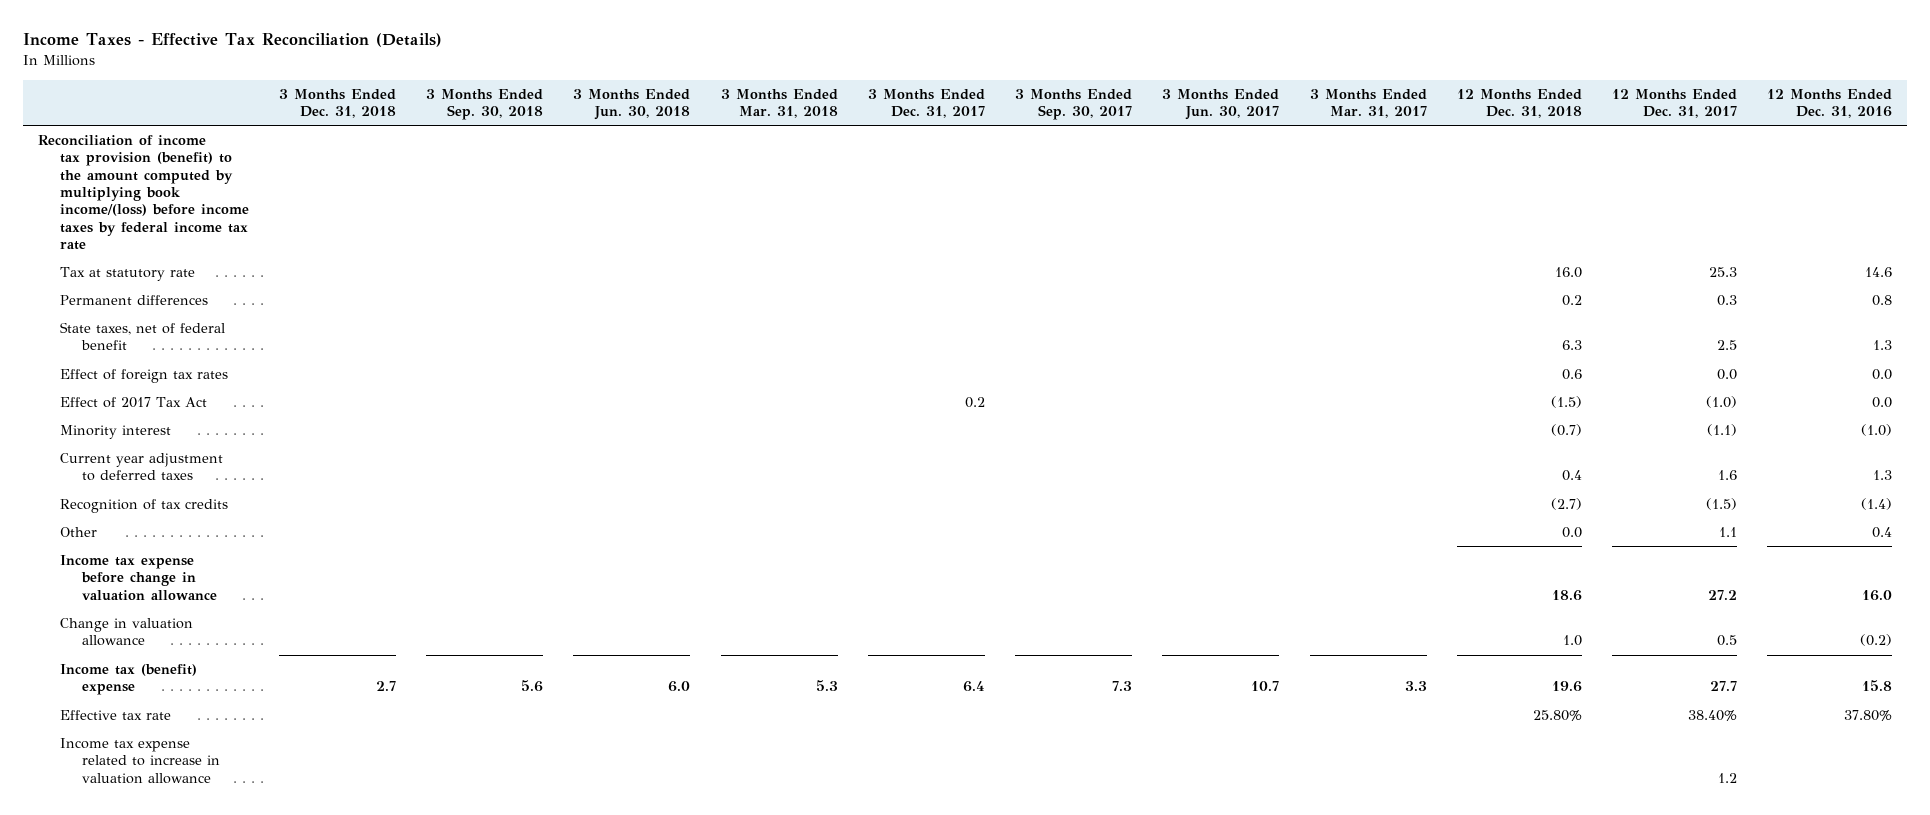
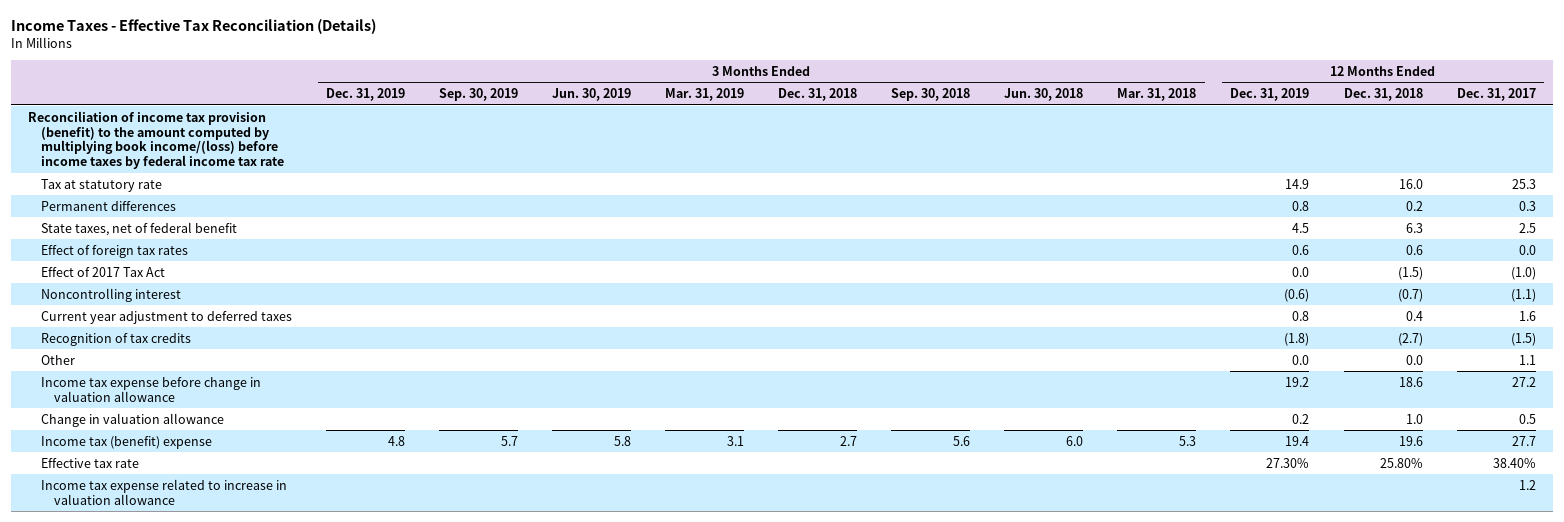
[867,88,985,119] 3 Months Ended Dec. 31, 2017 -> none
[1015,88,1133,121] 3 Months Ended Sep. 30, 2017 -> none
[1162,88,1280,121] 3 Months Ended Jun. 30, 2017 -> none
[1309,88,1427,119] 3 Months Ended Mar. 31, 2017 -> none
[1767,88,1893,119] 12 Months Ended Dec. 31, 2016 -> none
none -> [326,88,406,102] Dec. 31, 2019
none -> [439,88,519,102] Sep. 30, 2019
none -> [552,88,632,102] Jun. 30, 2019
none -> [665,88,745,102] Mar. 31, 2019
none -> [1230,88,1310,102] Dec. 31, 2019
[59,425,171,440] Minority interest -> [41,287,182,302] Noncontrolling interest

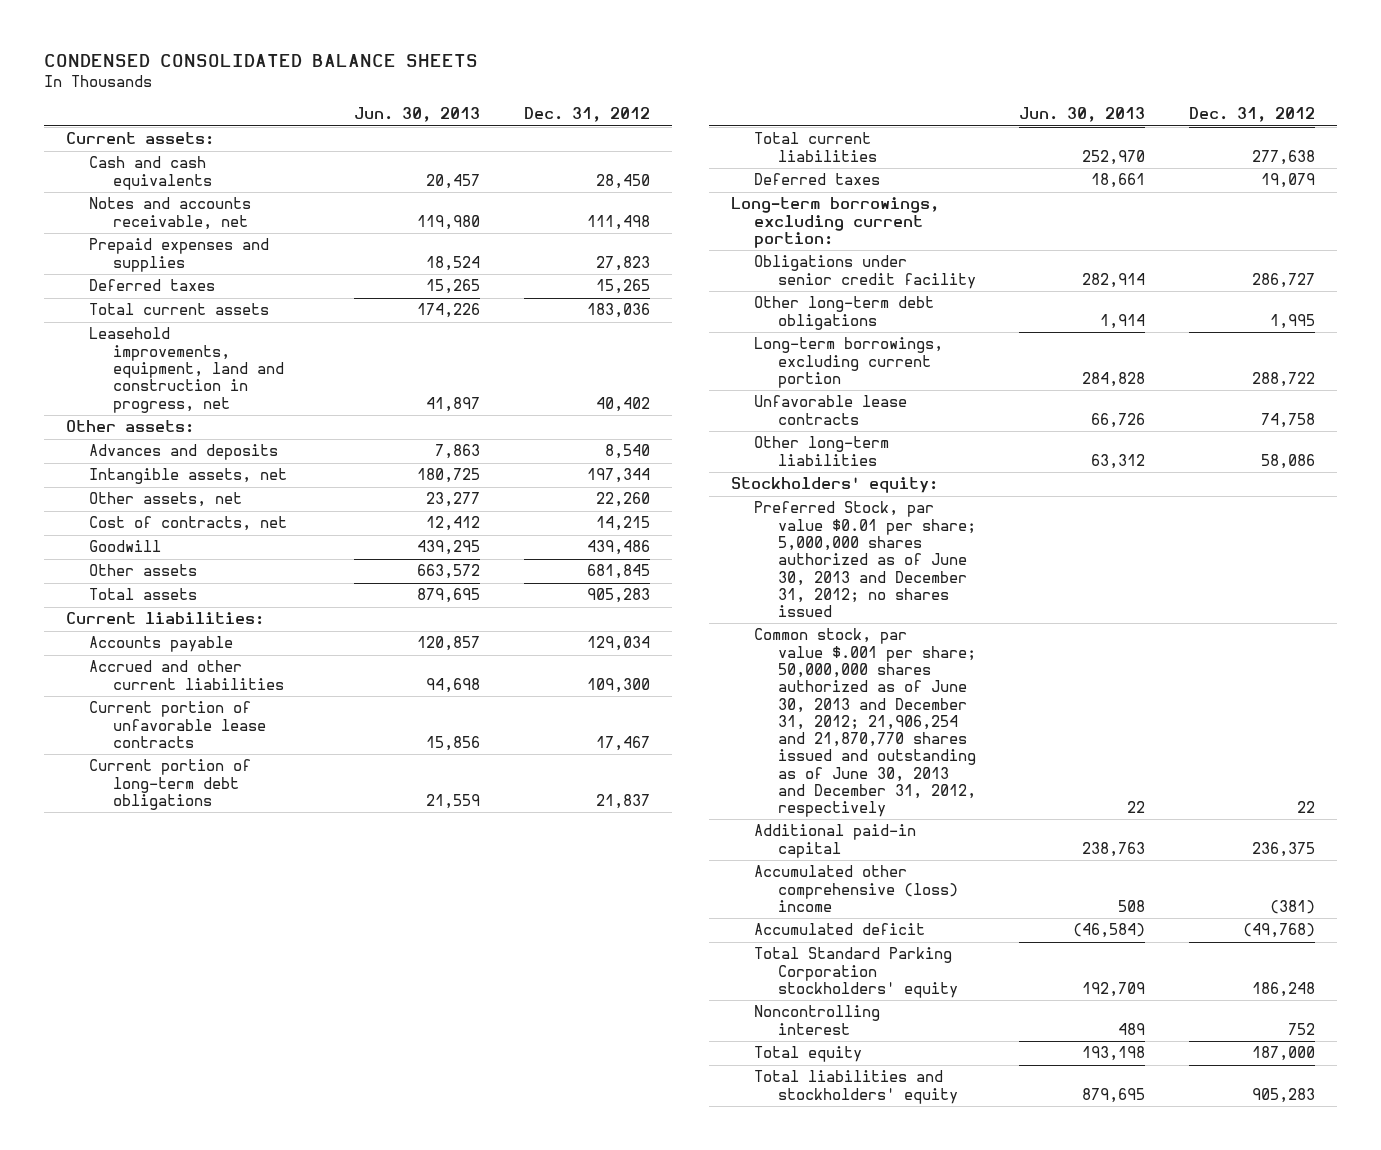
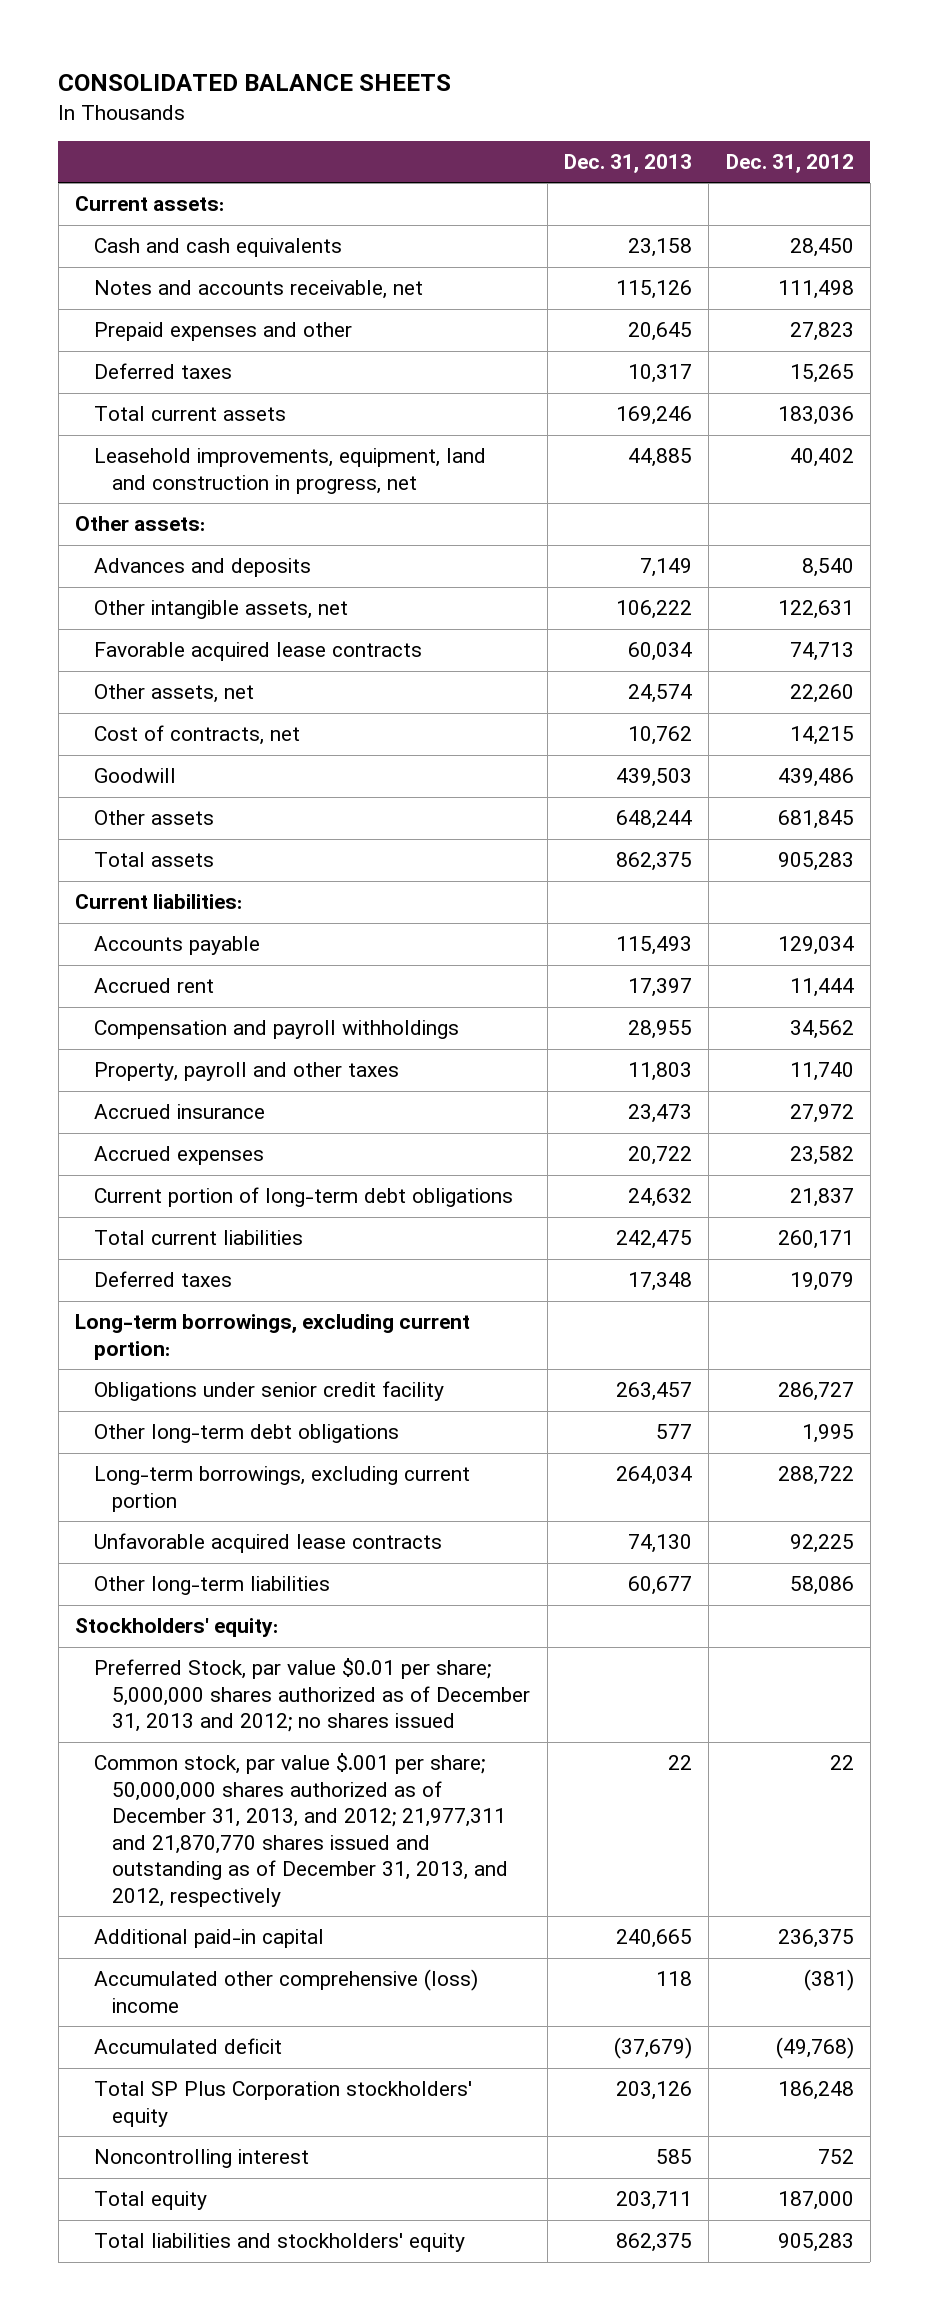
[44,54,479,68] CONDENSED CONSOLIDATED BALANCE SHEETS -> [58,74,452,92] CONSOLIDATED BALANCE SHEETS
[354,107,481,123] Jun. 30, 2013 -> none
none -> [564,154,693,174] Dec. 31, 2013
[89,238,270,272] Prepaid expenses and supplies -> [93,322,352,342] Prepaid expenses and other
[89,468,288,485] Intangible assets, net -> [93,600,348,620] Other intangible assets, net
[587,468,651,484] 197,344 -> [777,600,854,620] 122,631
none -> [93,642,422,662] Favorable acquired lease contracts
[89,660,284,690] Accrued and other current liabilities -> none
[89,701,266,749] Current portion of unfavorable lease contracts -> none
none -> [93,978,214,994] Accrued rent
none -> [93,1020,459,1040] Compensation and payroll withholdings
none -> [93,1062,399,1082] Property, payroll and other taxes
none -> [93,1104,265,1120] Accrued insurance
none -> [93,1146,264,1166] Accrued expenses
[1251,149,1315,165] 277,638 -> [777,1230,854,1250] 260,171
[754,395,908,425] Unfavorable lease contracts -> [93,1533,442,1554] Unfavorable acquired lease contracts
[1260,412,1315,428] 74,758 -> [789,1534,854,1554] 92,225
[754,501,976,618] Preferred Stock, par value $0.01 per share; 5,000,000 shares authorized as of June 30, 2013 and December 31, 2012; no shares issued -> [93,1658,531,1733] Preferred Stock, par value $0.01 per share; 5,000,000 shares authorized as of December 31, 2013 and 2012; no shares issued
[754,628,976,818] Common stock, par value $.001 per share; 50,000,000 shares authorized as of June 30, 2013 and December 31, 2012; 21,906,254 and 21,870,770 shares issued and outstanding as of June 30, 2013 and December 31, 2012, respectively -> [93,1753,509,1907] Common stock, par value $.001 per share; 50,000,000 shares authorized as of December 31, 2013, and 2012; 21,977,311 and 21,870,770 shares issued and outstanding as of December 31, 2013, and 2012, respectively
[754,947,958,999] Total Standard Parking Corporation stockholders' equity -> [93,2081,472,2127] Total SP Plus Corporation stockholders' equity

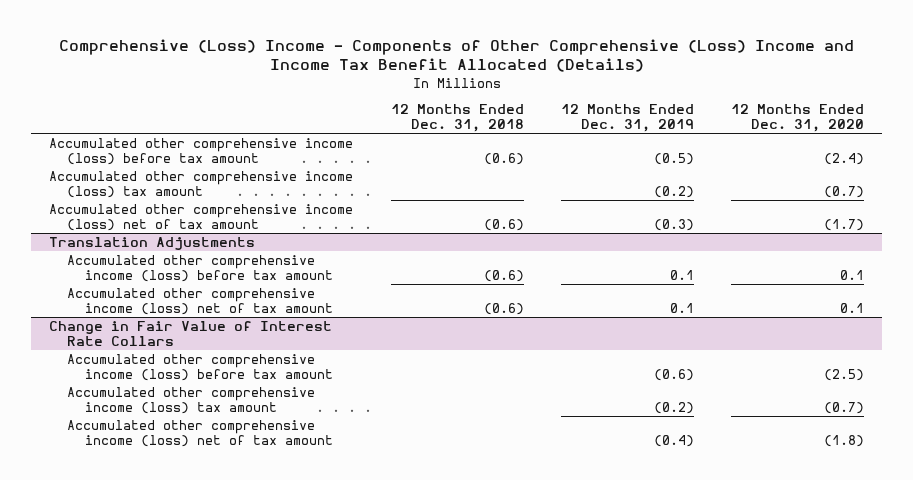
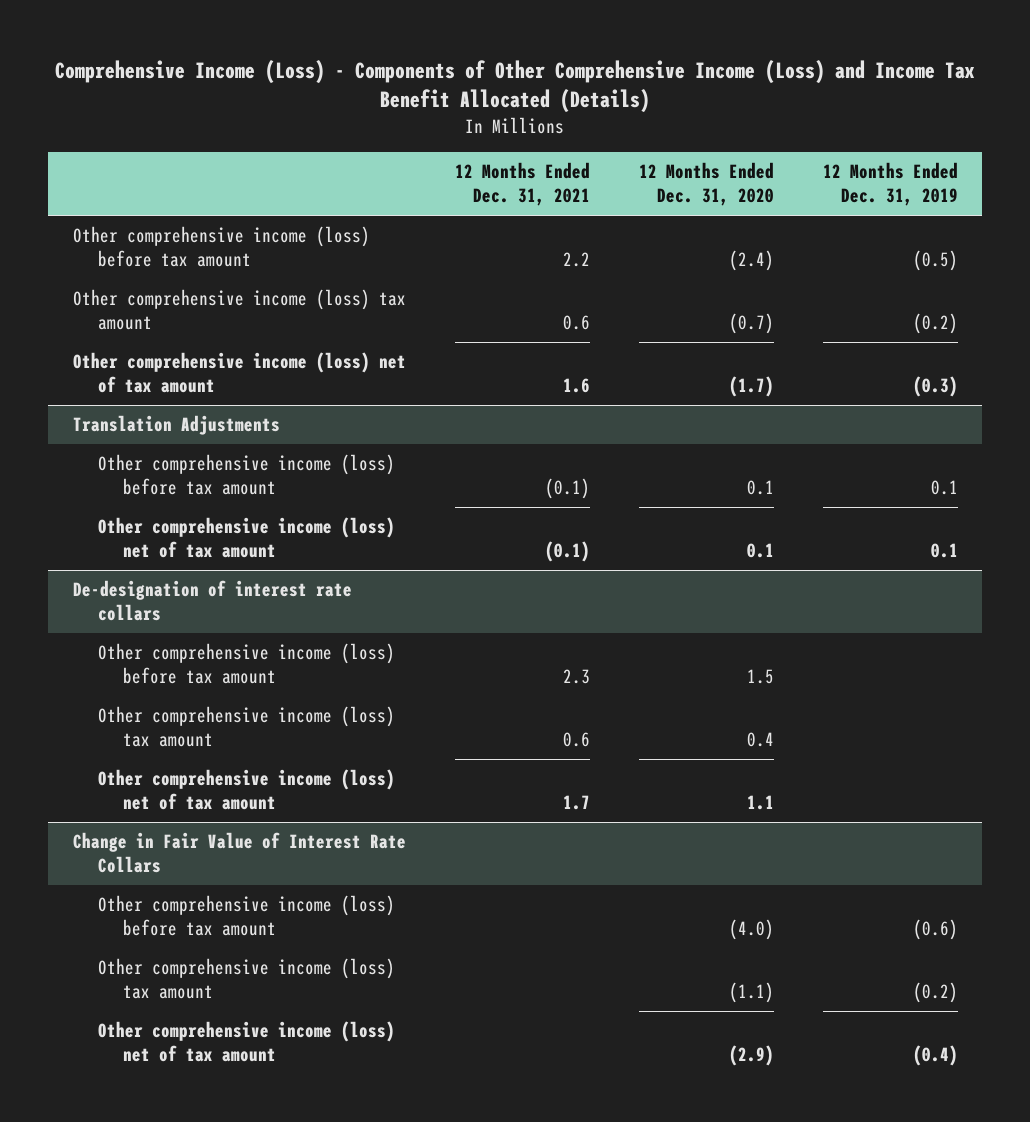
[58,38,854,73] Comprehensive (Loss) Income - Components of Other Comprehensive (Loss) Income and Income Tax Benefit Allocated (Details) -> [55,59,976,114] Comprehensive Income (Loss) - Components of Other Comprehensive Income (Loss) and Income Tax Benefit Allocated (Details)
[390,104,524,133] 12 Months Ended Dec. 31, 2018 -> none
none -> [454,162,590,207] 12 Months Ended Dec. 31, 2021
[49,137,354,165] Accumulated other comprehensive income (loss) before tax amount -> [72,226,370,268] Other comprehensive income (loss) before tax amount
[49,170,354,198] Accumulated other comprehensive income (loss) tax amount -> [72,289,406,331] Other comprehensive income (loss) tax amount
[49,203,354,231] Accumulated other comprehensive income (loss) net of tax amount -> [72,352,406,394] Other comprehensive income (loss) net of tax amount
[66,254,333,282] Accumulated other comprehensive income (loss) before tax amount -> [97,454,395,496] Other comprehensive income (loss) before tax amount
[66,287,333,315] Accumulated other comprehensive income (loss) net of tax amount -> [97,517,395,559] Other comprehensive income (loss) net of tax amount
none -> [72,580,352,622] De-designation of interest rate collars
none -> [97,643,395,685] Other comprehensive income (loss) before tax amount
none -> [97,706,395,748] Other comprehensive income (loss) tax amount
none -> [97,769,395,811] Other comprehensive income (loss) net of tax amount
[66,353,333,381] Accumulated other comprehensive income (loss) before tax amount -> [97,895,395,937] Other comprehensive income (loss) before tax amount
[823,368,864,381] (2.5) -> [728,919,774,941] (4.0)
[66,386,315,414] Accumulated other comprehensive income (loss) tax amount -> [97,958,395,1000] Other comprehensive income (loss) tax amount
[823,401,864,414] (0.7) -> [728,982,774,1004] (1.1)
[66,419,333,447] Accumulated other comprehensive income (loss) net of tax amount -> [97,1021,395,1063] Other comprehensive income (loss) net of tax amount
[823,434,864,447] (1.8) -> [728,1045,774,1067] (2.9)

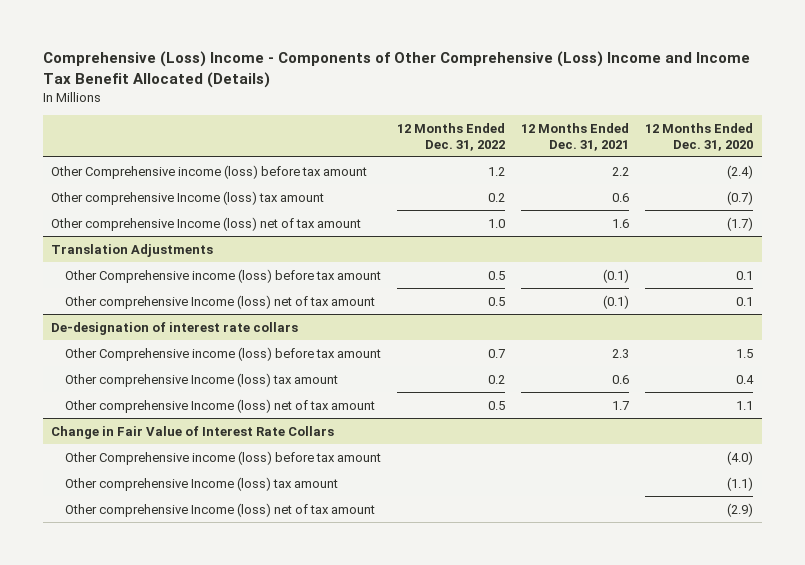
[55,59,976,114] Comprehensive Income (Loss) - Components of Other Comprehensive Income (Loss) and Income Tax Benefit Allocated (Details) -> [42,51,750,88] Comprehensive (Loss) Income - Components of Other Comprehensive (Loss) Income and Income Tax Benefit Allocated (Details)
[822,162,958,207] 12 Months Ended Dec. 31, 2019 -> none
none -> [396,122,505,151] 12 Months Ended Dec. 31, 2022
[72,226,370,268] Other comprehensive income (loss) before tax amount -> [51,164,368,179] Other Comprehensive income (loss) before tax amount
[72,289,406,331] Other comprehensive income (loss) tax amount -> [51,190,325,205] Other comprehensive Income (loss) tax amount
[72,352,406,394] Other comprehensive income (loss) net of tax amount -> [51,216,362,231] Other comprehensive Income (loss) net of tax amount
[97,454,395,496] Other comprehensive income (loss) before tax amount -> [64,268,381,283] Other Comprehensive income (loss) before tax amount
[97,517,395,559] Other comprehensive income (loss) net of tax amount -> [64,294,375,309] Other comprehensive Income (loss) net of tax amount
[97,643,395,685] Other comprehensive income (loss) before tax amount -> [64,346,381,361] Other Comprehensive income (loss) before tax amount
[97,706,395,748] Other comprehensive income (loss) tax amount -> [64,372,338,387] Other comprehensive Income (loss) tax amount
[97,769,395,811] Other comprehensive income (loss) net of tax amount -> [64,398,375,413] Other comprehensive Income (loss) net of tax amount
[97,895,395,937] Other comprehensive income (loss) before tax amount -> [64,450,381,465] Other Comprehensive income (loss) before tax amount
[97,958,395,1000] Other comprehensive income (loss) tax amount -> [64,476,338,491] Other comprehensive Income (loss) tax amount
[97,1021,395,1063] Other comprehensive income (loss) net of tax amount -> [64,502,375,517] Other comprehensive Income (loss) net of tax amount

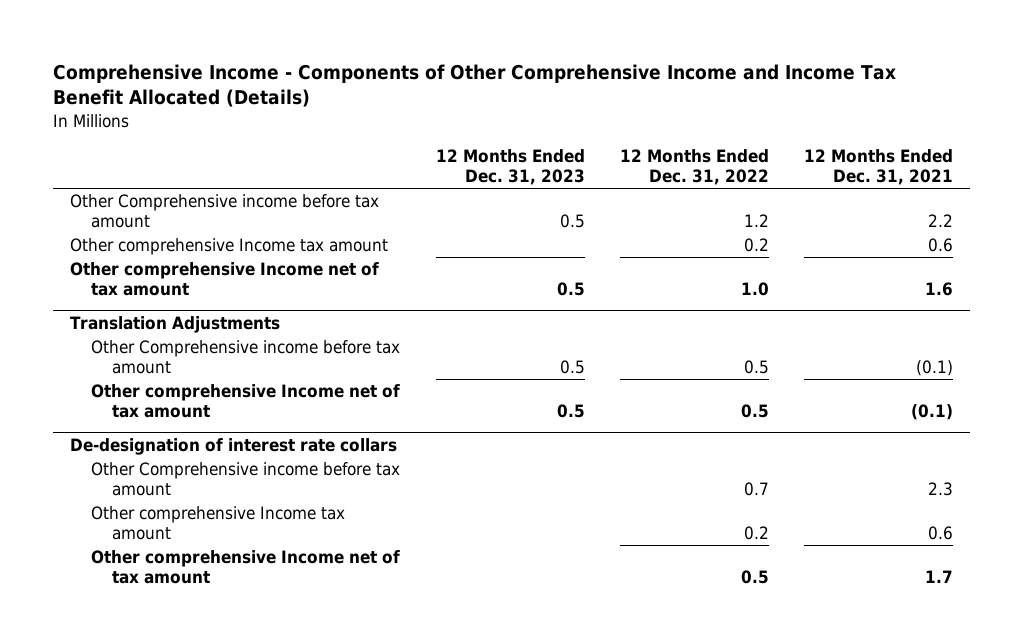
[42,51,750,88] Comprehensive (Loss) Income - Components of Other Comprehensive (Loss) Income and Income Tax Benefit Allocated (Details) -> [52,63,896,108] Comprehensive Income - Components of Other Comprehensive Income and Income Tax Benefit Allocated (Details)
[645,122,754,151] 12 Months Ended Dec. 31, 2020 -> none
none -> [435,149,585,185] 12 Months Ended Dec. 31, 2023
[51,164,368,179] Other Comprehensive income (loss) before tax amount -> [70,194,380,229] Other Comprehensive income before tax amount
[51,190,325,205] Other comprehensive Income (loss) tax amount -> [70,238,389,256] Other comprehensive Income tax amount
[51,216,362,231] Other comprehensive Income (loss) net of tax amount -> [70,262,380,297] Other comprehensive Income net of tax amount
[64,268,381,283] Other Comprehensive income (loss) before tax amount -> [91,340,401,375] Other Comprehensive income before tax amount
[64,294,375,309] Other comprehensive Income (loss) net of tax amount -> [91,384,401,419] Other comprehensive Income net of tax amount
[51,425,335,439] Change in Fair Value of Interest Rate Collars -> none
[64,450,381,465] Other Comprehensive income (loss) before tax amount -> none
[64,476,338,491] Other comprehensive Income (loss) tax amount -> none
[64,502,375,517] Other comprehensive Income (loss) net of tax amount -> none
[64,346,381,361] Other Comprehensive income (loss) before tax amount -> [91,462,401,497] Other Comprehensive income before tax amount
[64,372,338,387] Other comprehensive Income (loss) tax amount -> [91,506,346,541] Other comprehensive Income tax amount
[64,398,375,413] Other comprehensive Income (loss) net of tax amount -> [91,550,401,585] Other comprehensive Income net of tax amount

